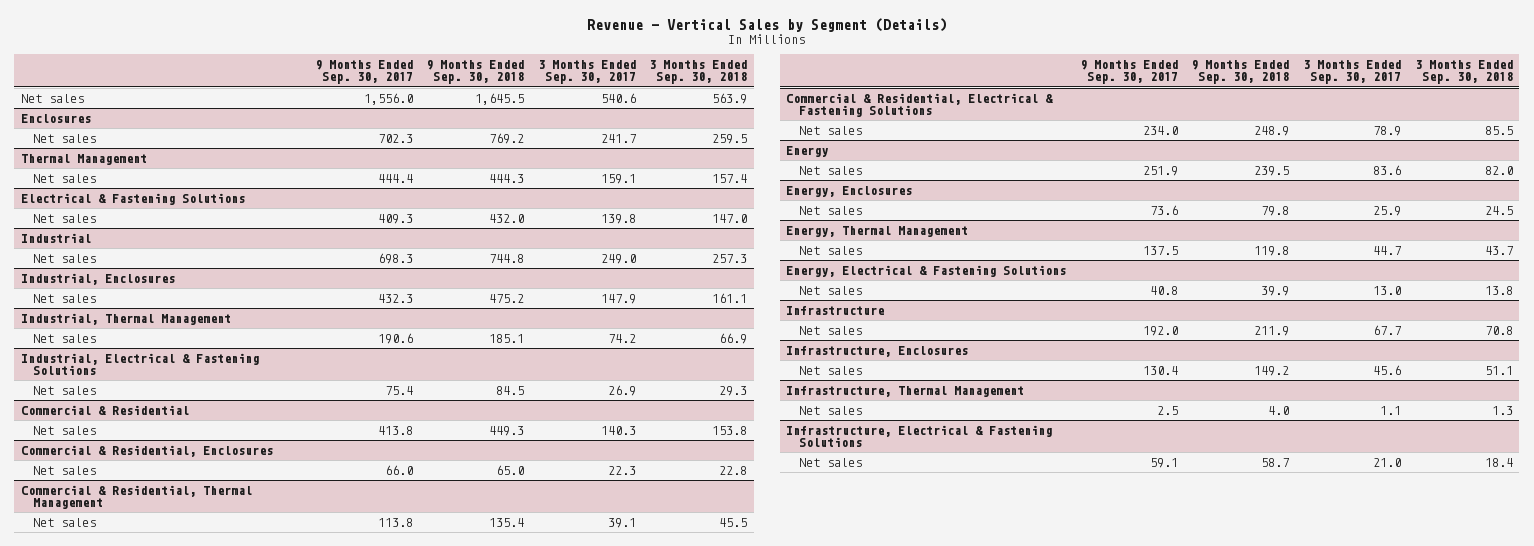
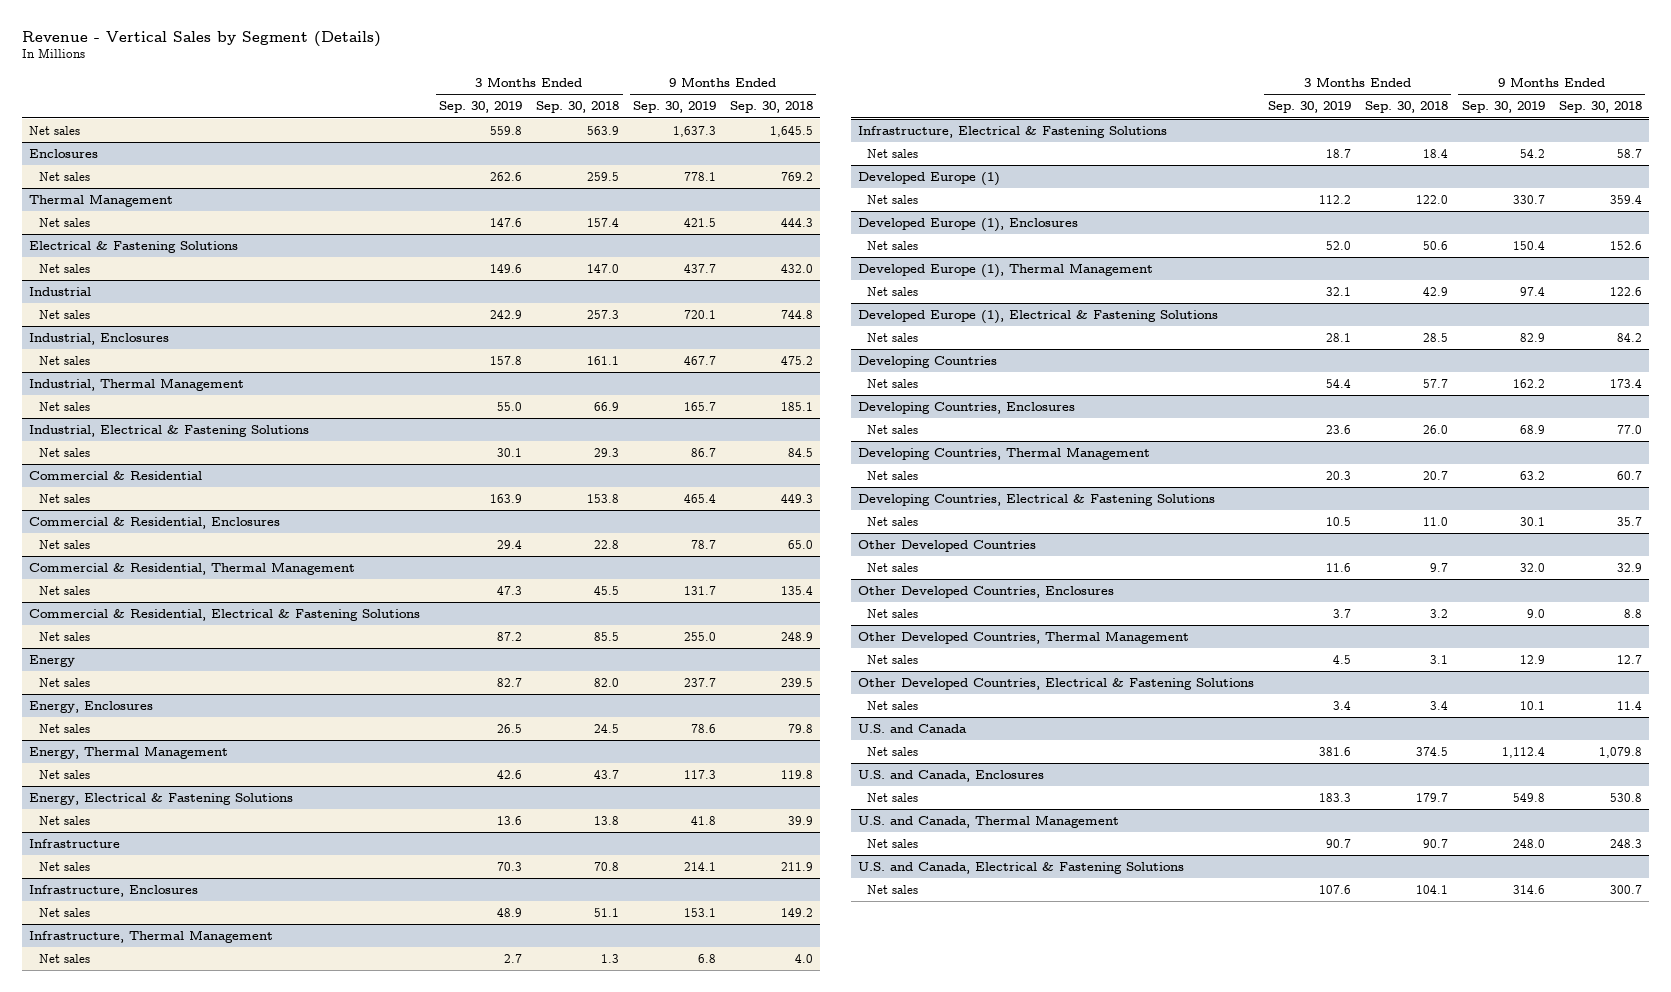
[314,59,413,85] 9 Months Ended Sep. 30, 2017 -> none
[537,59,636,85] 3 Months Ended Sep. 30, 2017 -> none
none -> [439,101,523,114] Sep. 30, 2019
none -> [633,101,717,114] Sep. 30, 2019
none -> [857,171,1000,186] Developed Europe (1)
none -> [867,194,919,204] Net sales
none -> [857,217,1078,232] Developed Europe (1), Enclosures
none -> [867,240,919,250] Net sales
none -> [857,262,1153,278] Developed Europe (1), Thermal Management
none -> [867,286,919,296] Net sales
none -> [857,309,1218,324] Developed Europe (1), Electrical & Fastening Solutions
none -> [867,332,919,342] Net sales
none -> [857,355,997,368] Developing Countries
none -> [867,378,919,388] Net sales
none -> [857,401,1075,414] Developing Countries, Enclosures
none -> [867,424,919,434] Net sales
none -> [857,446,1150,460] Developing Countries, Thermal Management
none -> [867,470,919,480] Net sales
none -> [857,493,1215,506] Developing Countries, Electrical & Fastening Solutions
none -> [867,516,919,526] Net sales
none -> [857,539,1036,552] Other Developed Countries
none -> [867,562,919,572] Net sales
none -> [857,585,1114,598] Other Developed Countries, Enclosures
none -> [867,608,919,618] Net sales
none -> [857,630,1189,644] Other Developed Countries, Thermal Management
none -> [867,654,919,664] Net sales
none -> [857,677,1254,690] Other Developed Countries, Electrical & Fastening Solutions
none -> [867,700,919,710] Net sales
none -> [857,723,967,733] U.S. and Canada
none -> [867,746,919,756] Net sales
none -> [857,769,1044,782] U.S. and Canada, Enclosures
none -> [867,792,919,802] Net sales
none -> [857,814,1119,828] U.S. and Canada, Thermal Management
none -> [867,838,919,848] Net sales
none -> [857,861,1184,874] U.S. and Canada, Electrical & Fastening Solutions
none -> [867,884,919,894] Net sales

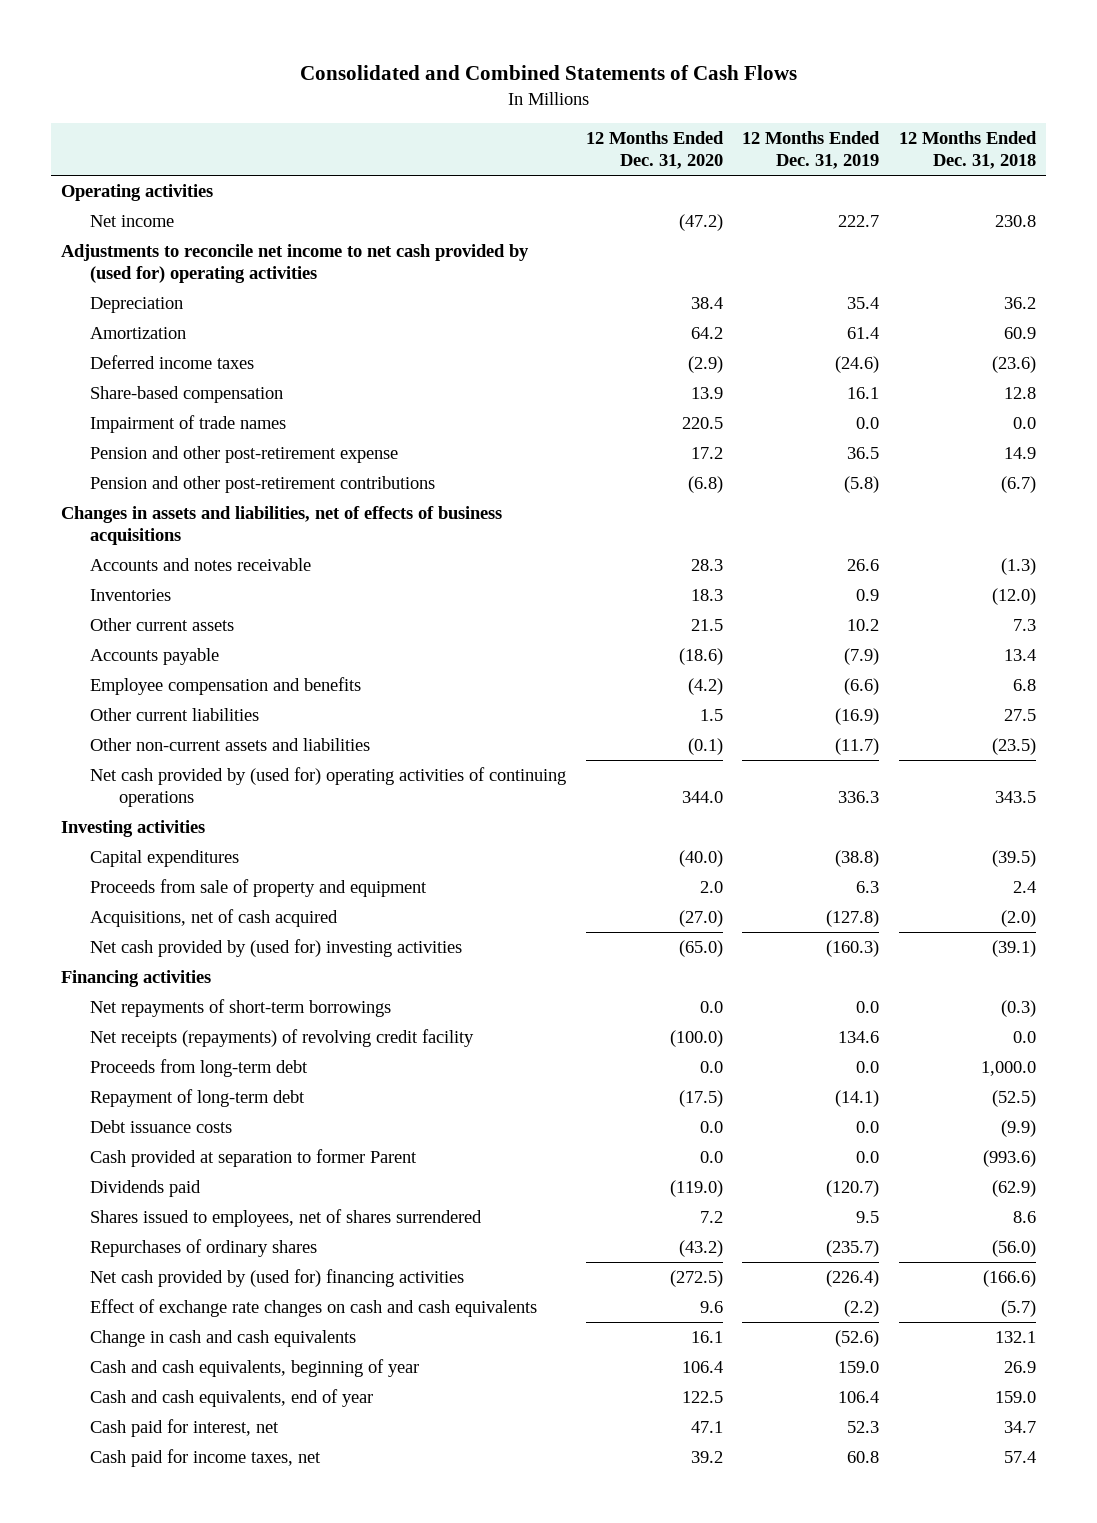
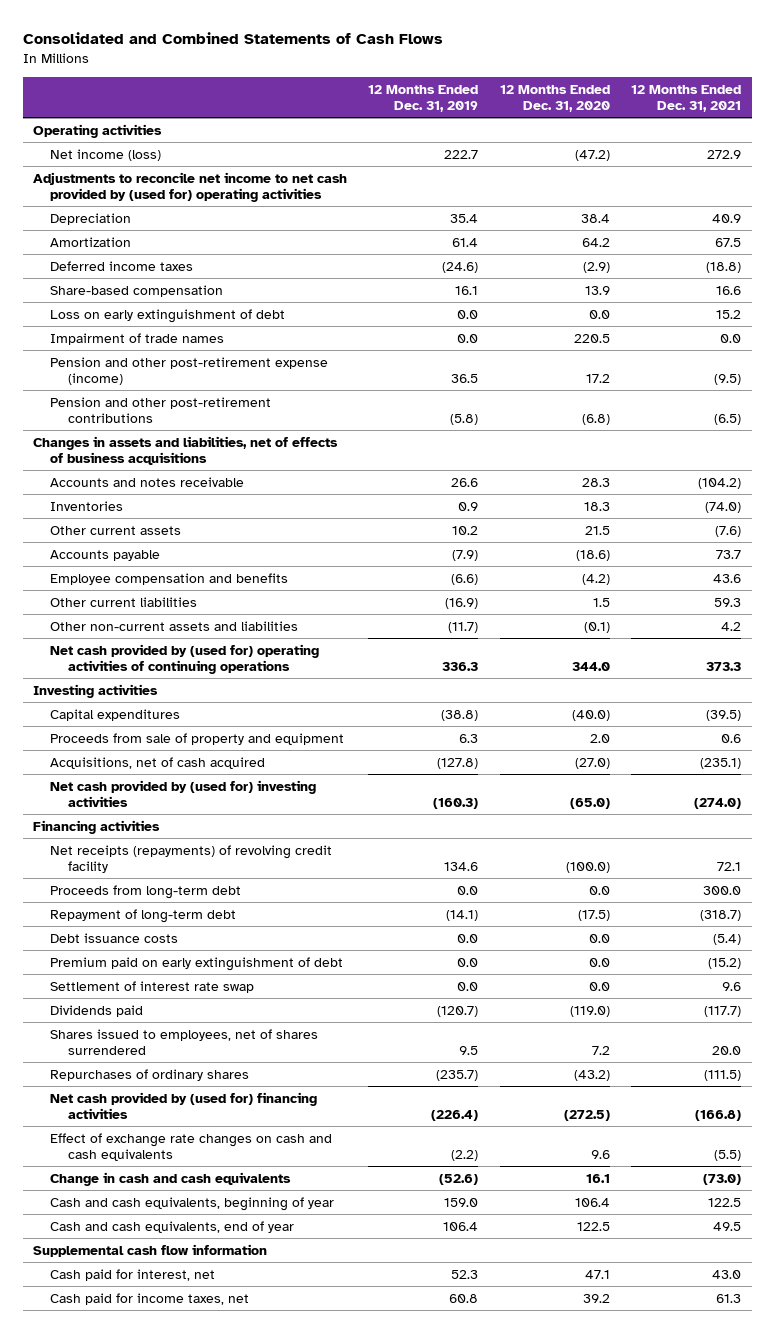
[899,131,1038,170] 12 Months Ended Dec. 31, 2018 -> none
none -> [631,84,742,112] 12 Months Ended Dec. 31, 2021
[90,214,175,227] Net income -> [50,148,162,161] Net income (loss)
none -> [50,308,286,323] Loss on early extinguishment of debt
[90,445,399,463] Pension and other post-retirement expense -> [50,356,329,386] Pension and other post-retirement expense (income)
[90,998,392,1017] Net repayments of short-term borrowings -> none
[90,1148,418,1167] Cash provided at separation to former Parent -> none
none -> [50,956,344,971] Premium paid on early extinguishment of debt
none -> [50,980,255,993] Settlement of interest rate swap
none -> [33,1243,268,1257] Supplemental cash flow information

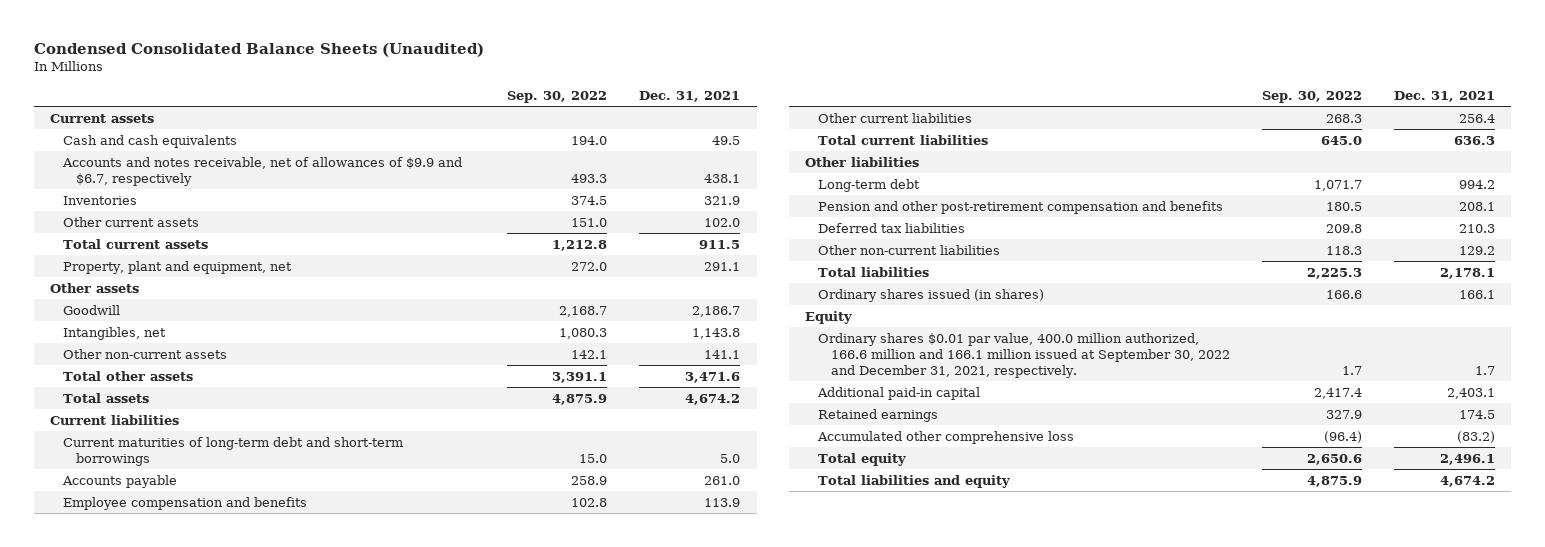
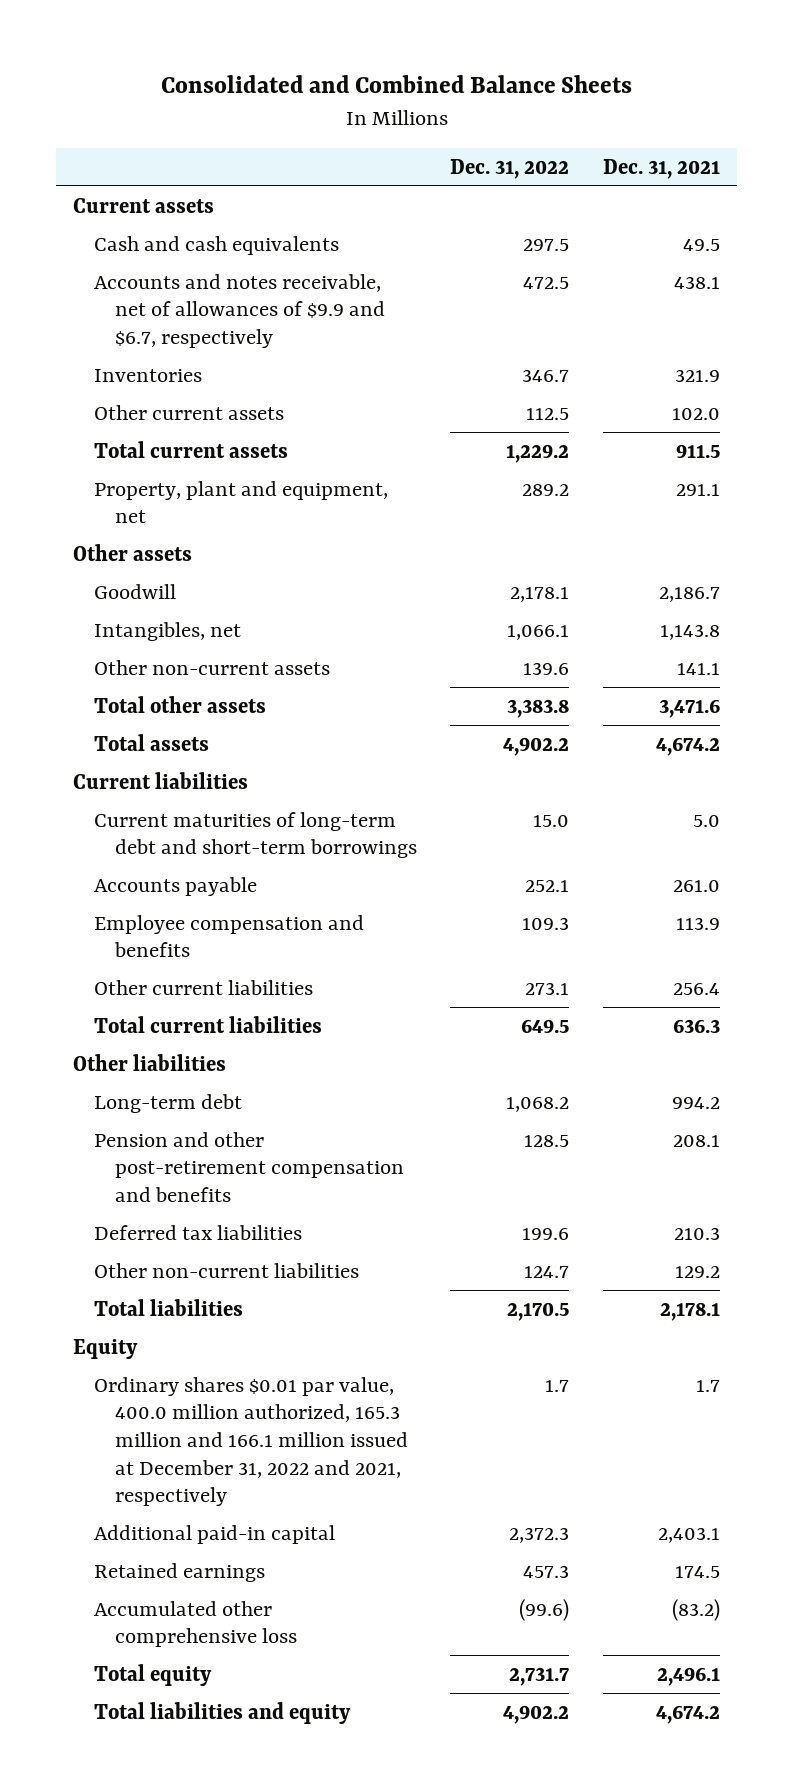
[34,42,485,57] Condensed Consolidated Balance Sheets (Unaudited) -> [160,74,632,93] Consolidated and Combined Balance Sheets
[507,90,608,103] Sep. 30, 2022 -> none
none -> [450,158,570,179] Dec. 31, 2022
[817,288,1044,302] Ordinary shares issued (in shares) -> none
[817,332,1230,378] Ordinary shares $0.01 par value, 400.0 million authorized, 166.6 million and 166.1 million issued at September 30, 2022 and December 31, 2021, respectively. -> [93,1376,408,1507] Ordinary shares $0.01 par value, 400.0 million authorized, 165.3 million and 166.1 million issued at December 31, 2022 and 2021, respectively

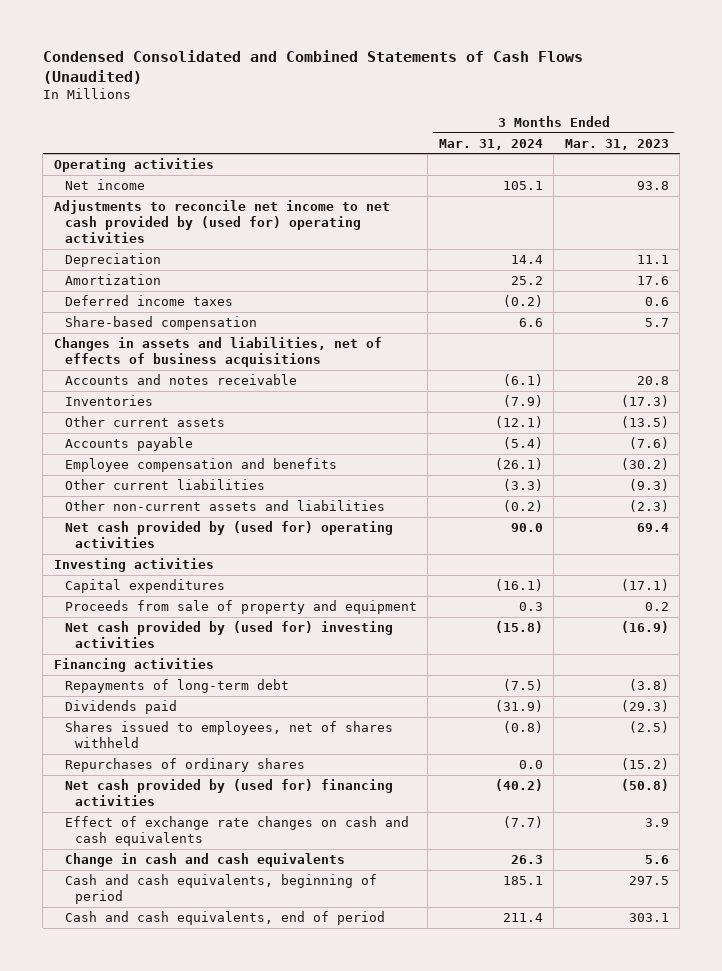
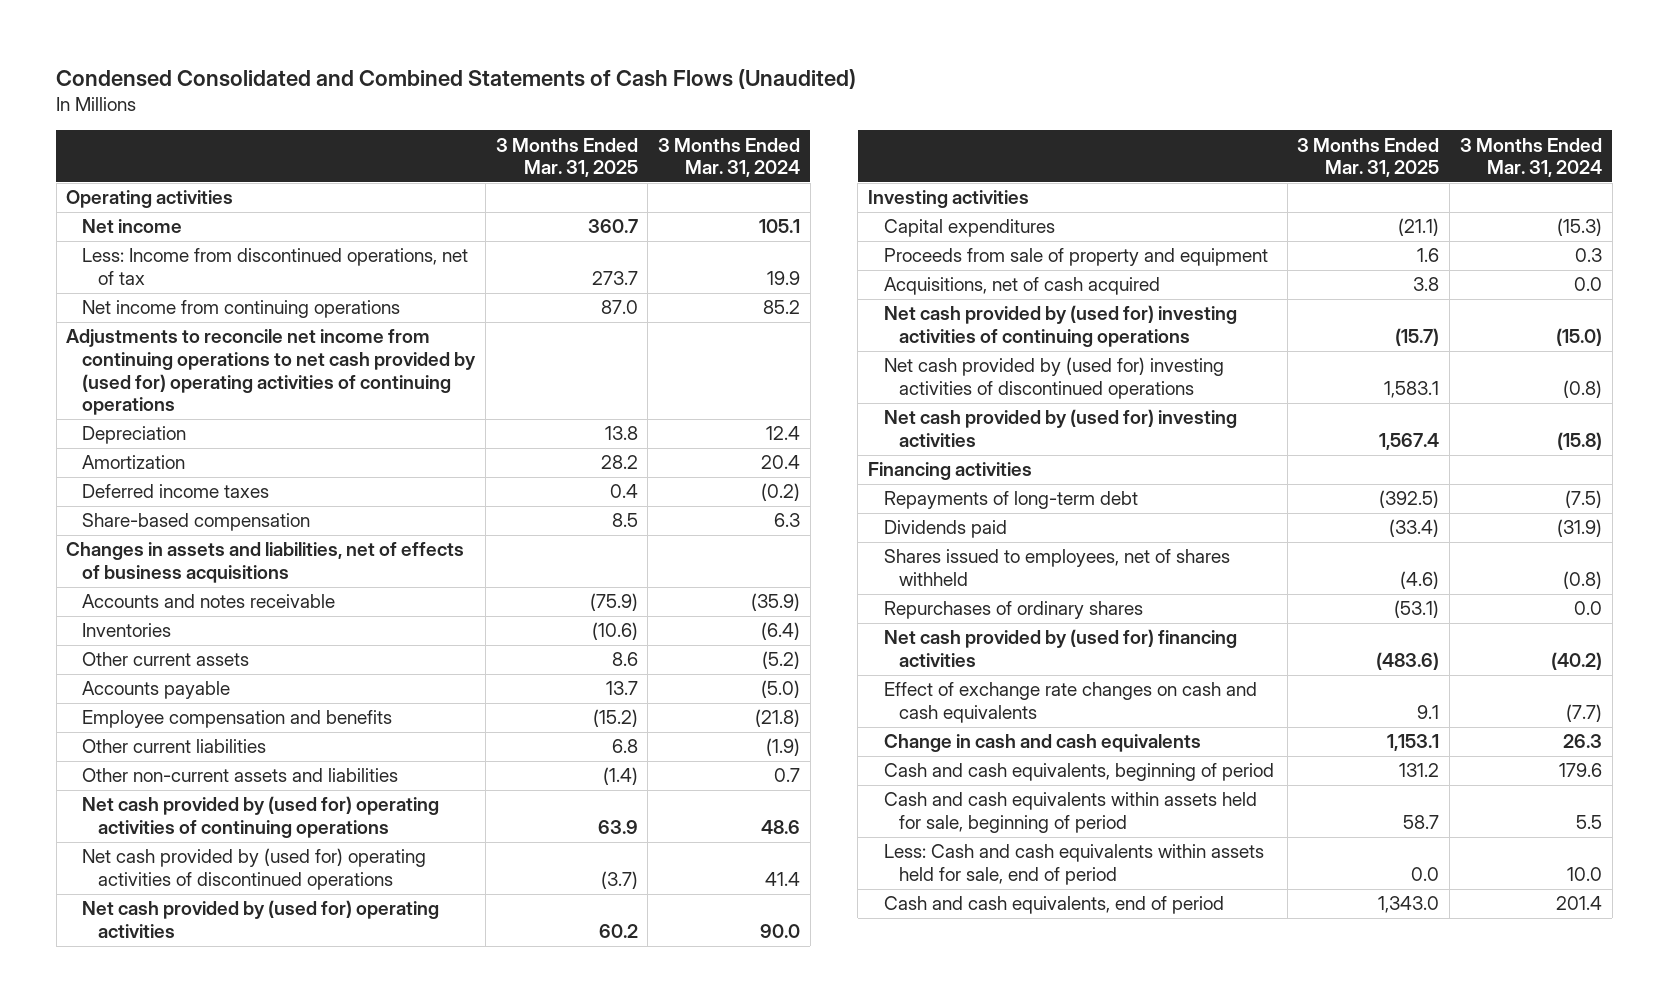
[564,138,669,150] Mar. 31, 2023 -> none
none -> [495,137,638,178] 3 Months Ended Mar. 31, 2025
none -> [82,248,469,286] Less: Income from discontinued operations, net of tax
none -> [82,300,401,319] Net income from continuing operations
[53,199,390,243] Adjustments to reconcile net income to net cash provided by (used for) operating activities -> [66,329,477,416] Adjustments to reconcile net income from continuing operations to net cash provided by (used for) operating activities of continuing operations
[510,254,543,264] 14.4 -> [766,426,801,441] 12.4
[510,275,543,285] 25.2 -> [761,455,801,470] 20.4
[518,317,543,327] 6.6 -> [774,513,801,528] 6.3
[502,373,543,386] (6.1) -> [751,593,801,612] (35.9)
[502,394,543,407] (7.9) -> [761,622,801,641] (6.4)
[494,415,543,428] (12.1) -> [762,651,801,670] (5.2)
[502,436,543,449] (5.4) -> [761,680,801,699] (5.0)
[494,457,543,470] (26.1) -> [755,709,801,728] (21.8)
[502,478,543,491] (3.3) -> [766,738,801,757] (1.9)
[502,499,543,512] (0.2) -> [774,768,801,783] 0.7
none -> [82,796,440,839] Net cash provided by (used for) operating activities of continuing operations
none -> [82,848,427,891] Net cash provided by (used for) operating activities of discontinued operations
[494,578,543,591] (16.1) -> [1556,218,1602,237] (15.3)
none -> [883,277,1160,296] Acquisitions, net of cash acquired
none -> [883,305,1237,348] Net cash provided by (used for) investing activities of continuing operations
none -> [883,357,1224,400] Net cash provided by (used for) investing activities of discontinued operations
[502,875,543,885] 185.1 -> [1558,763,1602,778] 179.6
none -> [883,792,1257,834] Cash and cash equivalents within assets held for sale, beginning of period
none -> [883,844,1264,886] Less: Cash and cash equivalents within assets held for sale, end of period
[502,912,543,922] 211.4 -> [1555,896,1602,911] 201.4

